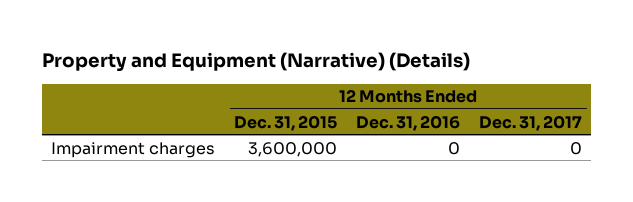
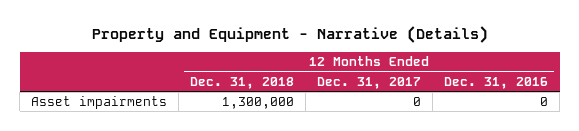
[42,52,471,73] Property and Equipment (Narrative) (Details) -> [91,26,488,44] Property and Equipment - Narrative (Details)
[234,114,338,131] Dec. 31, 2015 -> none
none -> [190,76,295,89] Dec. 31, 2018
[51,141,216,158] Impairment charges -> [31,96,168,110] Asset impairments

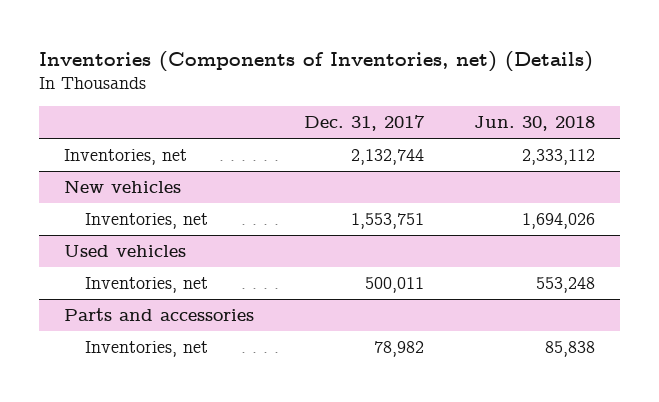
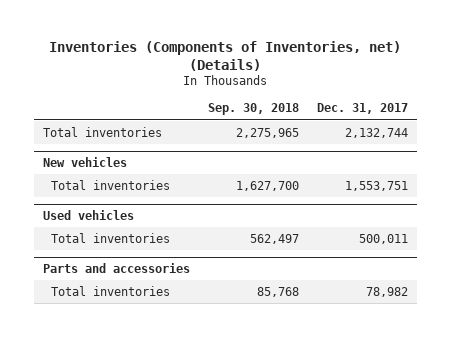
[474,116,596,132] Jun. 30, 2018 -> none
none -> [207,103,299,116] Sep. 30, 2018
[63,149,187,166] Inventories, net -> [42,126,162,137] Total inventories
[84,213,208,230] Inventories, net -> [51,179,171,190] Total inventories
[84,277,208,294] Inventories, net -> [51,232,171,243] Total inventories
[84,341,208,358] Inventories, net -> [51,285,171,296] Total inventories

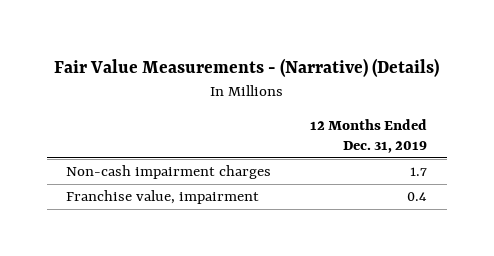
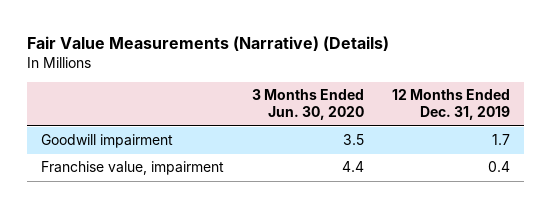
[53,58,439,78] Fair Value Measurements - (Narrative) (Details) -> [27,35,390,51] Fair Value Measurements (Narrative) (Details)
none -> [252,89,365,121] 3 Months Ended Jun. 30, 2020
[66,165,272,180] Non-cash impairment charges -> [41,134,174,149] Goodwill impairment

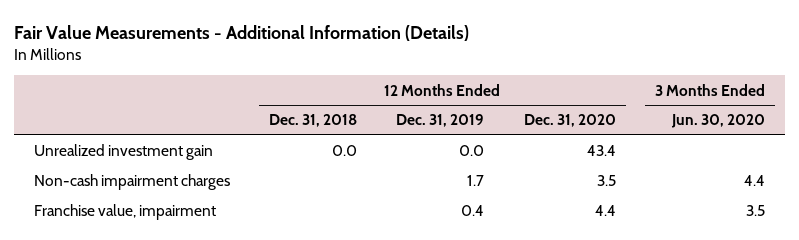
[27,35,390,51] Fair Value Measurements (Narrative) (Details) -> [14,24,470,41] Fair Value Measurements - Additional Information (Details)
none -> [269,114,358,128] Dec. 31, 2018
none -> [523,114,616,128] Dec. 31, 2020
none -> [33,144,213,161] Unrealized investment gain
[41,134,174,149] Goodwill impairment -> [33,174,230,191] Non-cash impairment charges
[343,134,365,146] 3.5 -> [744,175,766,187] 4.4
[342,161,365,173] 4.4 -> [746,205,766,217] 3.5

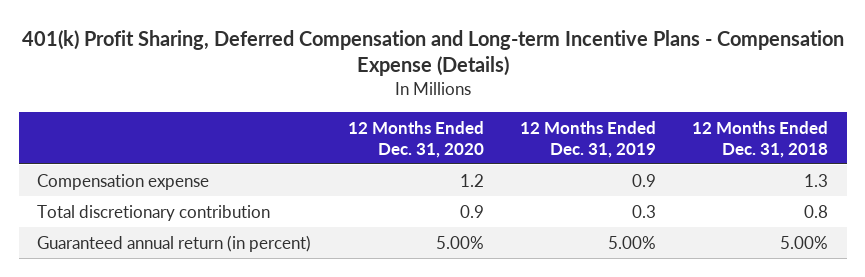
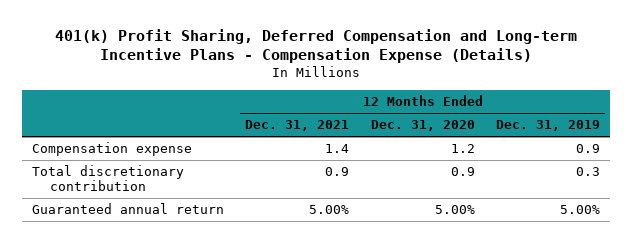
[692,120,829,158] 12 Months Ended Dec. 31, 2018 -> none
none -> [245,120,350,132] Dec. 31, 2021
[37,234,312,252] Guaranteed annual return (in percent) -> [32,203,225,215] Guaranteed annual return

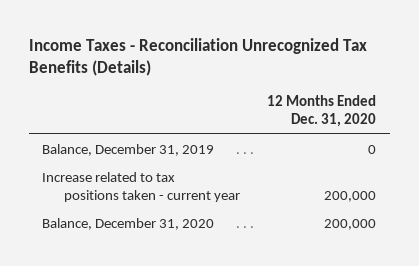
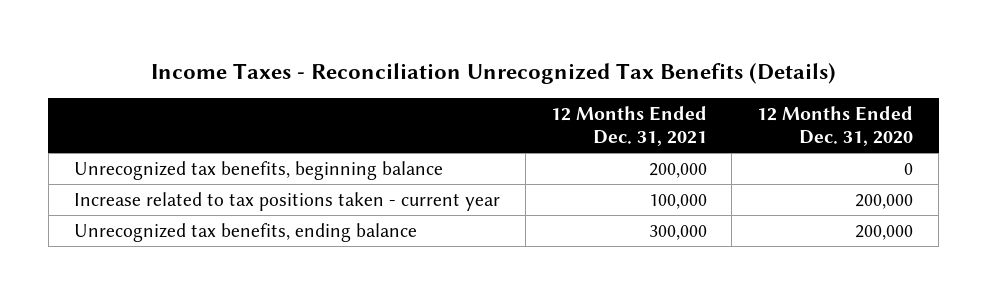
none -> [550,106,707,146] 12 Months Ended Dec. 31, 2021
[42,143,215,156] Balance, December 31, 2019 -> [73,160,443,180] Unrecognized tax benefits, beginning balance
[42,217,215,230] Balance, December 31, 2020 -> [73,222,417,242] Unrecognized tax benefits, ending balance

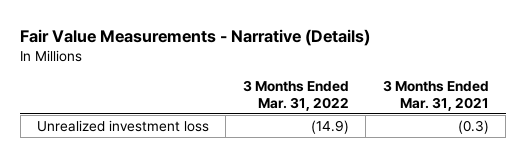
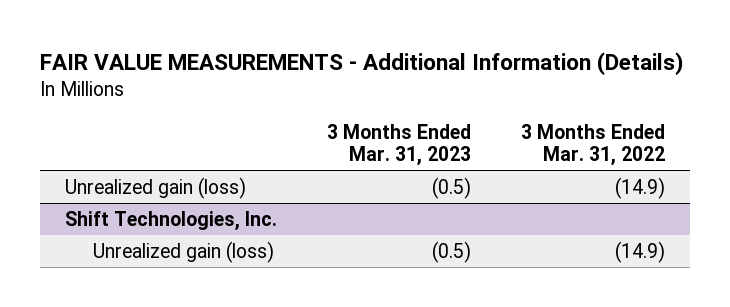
[20,29,371,47] Fair Value Measurements - Narrative (Details) -> [40,52,684,76] FAIR VALUE MEASUREMENTS - Additional Information (Details)
[382,80,489,111] 3 Months Ended Mar. 31, 2021 -> none
none -> [326,123,471,167] 3 Months Ended Mar. 31, 2023
[37,119,210,132] Unrealized investment loss -> [65,176,247,199] Unrealized gain (loss)
none -> [65,210,278,231] Shift Technologies, Inc.
none -> [92,240,274,263] Unrealized gain (loss)

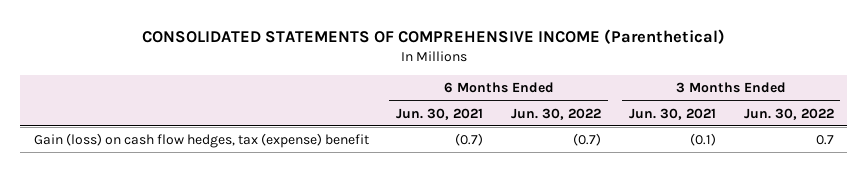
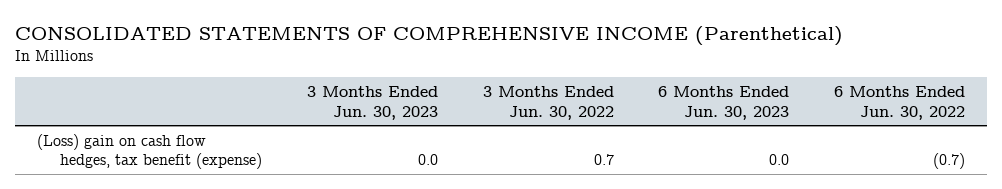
[396,107,484,120] Jun. 30, 2021 -> none
[628,107,716,120] Jun. 30, 2021 -> none
none -> [307,86,439,120] 3 Months Ended Jun. 30, 2023
none -> [658,86,790,120] 6 Months Ended Jun. 30, 2023
[33,133,369,149] Gain (loss) on cash flow hedges, tax (expense) benefit -> [37,133,263,170] (Loss) gain on cash flow hedges, tax benefit (expense)

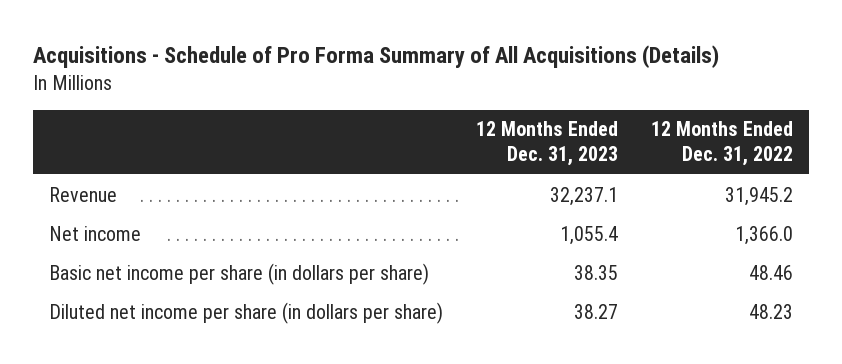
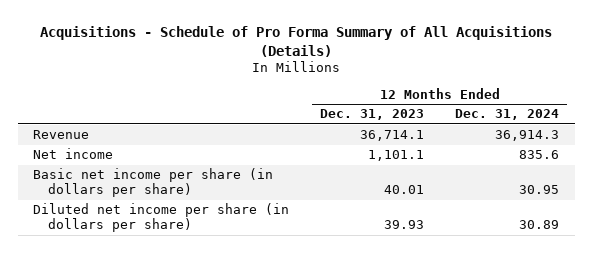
[650,121,793,167] 12 Months Ended Dec. 31, 2022 -> none
none -> [455,109,560,121] Dec. 31, 2024
[549,186,618,206] 32,237.1 -> [360,130,425,142] 36,714.1
[559,225,618,245] 1,055.4 -> [368,150,425,162] 1,101.1
[573,264,618,280] 38.35 -> [384,185,425,195] 40.01
[573,303,618,319] 38.27 -> [384,220,425,230] 39.93

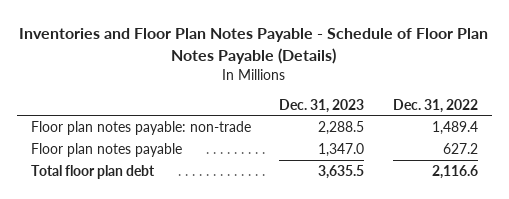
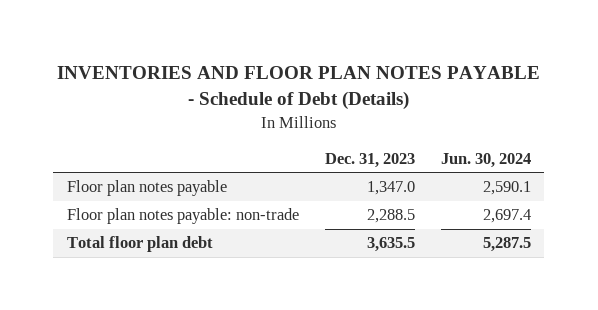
[19,27,489,64] Inventories and Floor Plan Notes Payable - Schedule of Floor Plan Notes Payable (Details) -> [56,66,540,111] INVENTORIES AND FLOOR PLAN NOTES PAYABLE - Schedule of Debt (Details)
[392,98,478,113] Dec. 31, 2022 -> none
none -> [440,152,531,168] Jun. 30, 2024
[31,120,252,135] Floor plan notes payable: non-trade -> [66,208,299,225] Floor plan notes payable: non-trade

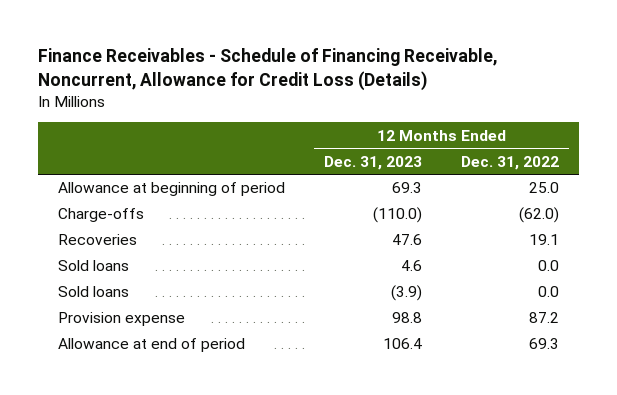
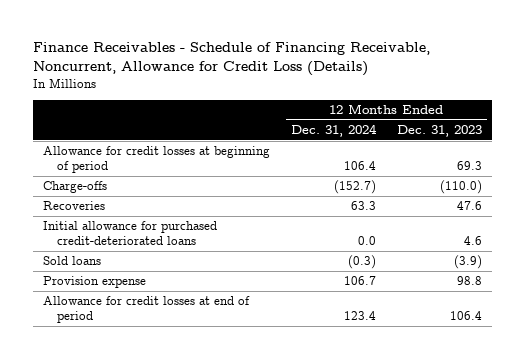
[461,155,560,170] Dec. 31, 2022 -> none
none -> [291,124,378,138] Dec. 31, 2024
[57,182,285,197] Allowance at beginning of period -> [43,146,271,174] Allowance for credit losses at beginning of period
[57,260,129,272] Sold loans -> [43,221,218,246] Initial allowance for purchased credit-deteriorated loans
[57,338,245,353] Allowance at end of period -> [43,296,251,324] Allowance for credit losses at end of period

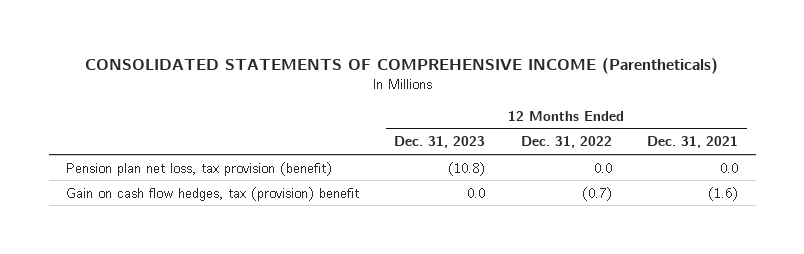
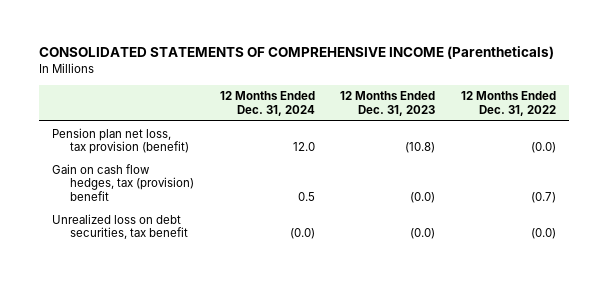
[646,136,738,149] Dec. 31, 2021 -> none
none -> [219,91,315,116] 12 Months Ended Dec. 31, 2024
[593,162,612,173] 0.0 -> [530,142,556,154] (0.0)
[467,187,486,198] 0.0 -> [410,191,436,203] (0.0)
none -> [51,213,188,240] Unrealized loss on debt securities, tax benefit

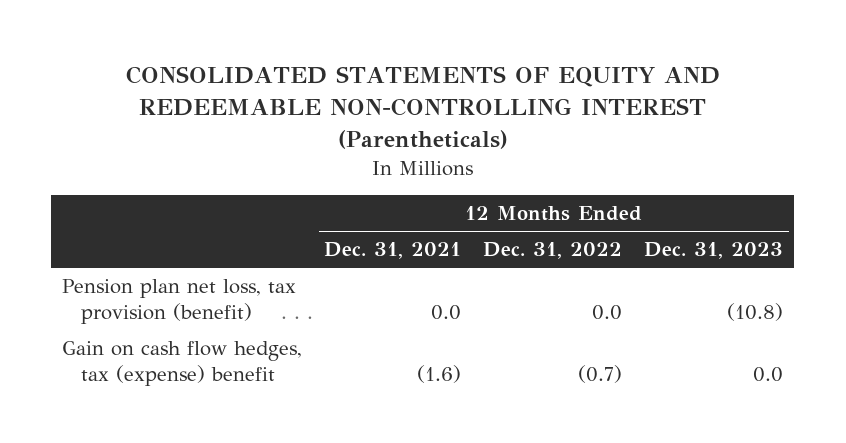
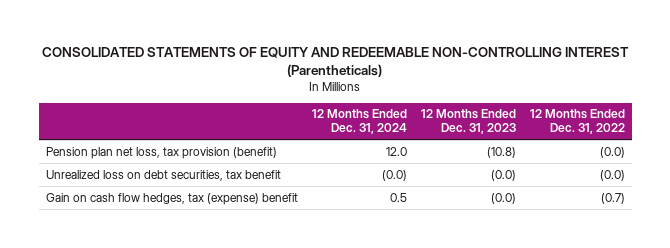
[324,242,462,260] Dec. 31, 2021 -> none
none -> [311,109,407,134] 12 Months Ended Dec. 31, 2024
[592,304,623,320] 0.0 -> [599,146,625,158] (0.0)
none -> [45,169,281,181] Unrealized loss on debt securities, tax benefit
[753,366,784,382] 0.0 -> [490,192,516,204] (0.0)

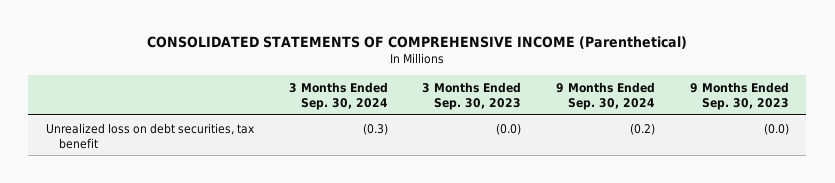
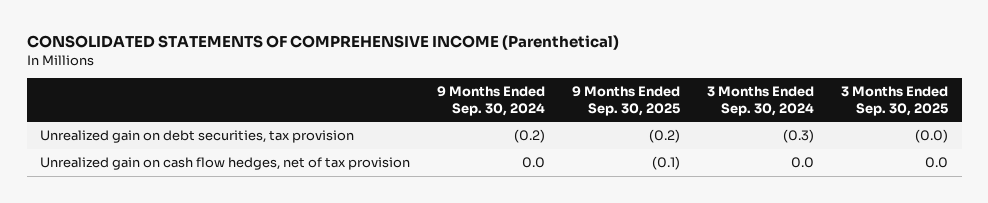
[422,81,522,110] 3 Months Ended Sep. 30, 2023 -> none
[689,81,789,110] 9 Months Ended Sep. 30, 2023 -> none
none -> [572,85,681,116] 9 Months Ended Sep. 30, 2025
none -> [841,85,949,116] 3 Months Ended Sep. 30, 2025
[45,122,255,149] Unrealized loss on debt securities, tax benefit -> [40,130,355,144] Unrealized gain on debt securities, tax provision
none -> [40,157,411,171] Unrealized gain on cash flow hedges, net of tax provision

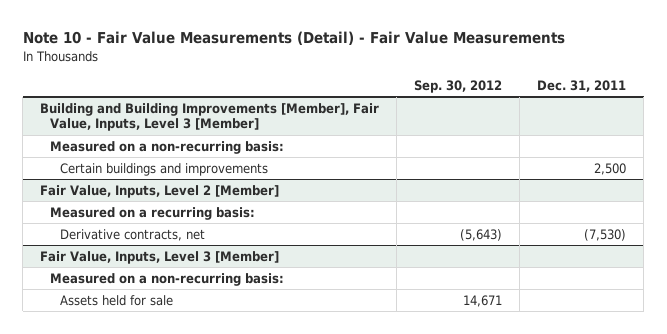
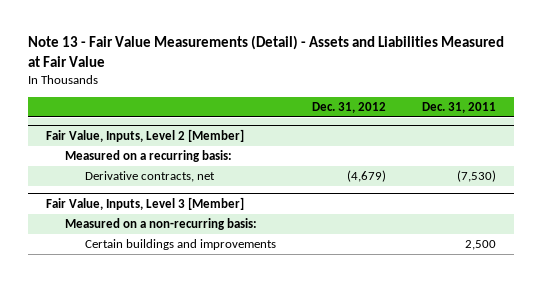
[22,31,565,46] Note 10 - Fair Value Measurements (Detail) - Fair Value Measurements -> [27,35,504,67] Note 13 - Fair Value Measurements (Detail) - Assets and Liabilities Measured at Fair Value
[414,79,503,93] Sep. 30, 2012 -> none
none -> [311,101,386,113] Dec. 31, 2012
[40,102,380,132] Building and Building Improvements [Member], Fair Value, Inputs, Level 3 [Member] -> none
[50,140,285,154] Measured on a non-recurring basis: -> none
[60,162,269,176] Certain buildings and improvements -> none
[60,294,174,306] Assets held for sale -> none
none -> [84,239,276,251] Certain buildings and improvements

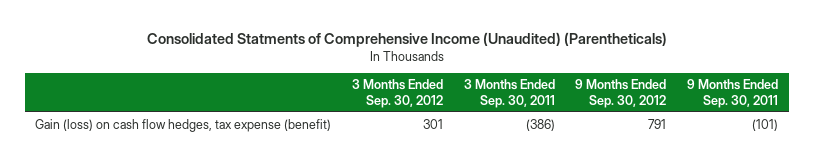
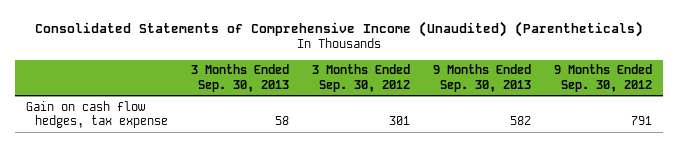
[146,31,667,47] Consolidated Statments of Comprehensive Income (Unaudited) (Parentheticals) -> [34,20,643,37] Consolidated Statements of Comprehensive Income (Unaudited) (Parentheticals)
[463,78,555,109] 3 Months Ended Sep. 30, 2011 -> none
[687,78,779,109] 9 Months Ended Sep. 30, 2011 -> none
none -> [191,64,290,92] 3 Months Ended Sep. 30, 2013
none -> [432,64,531,92] 9 Months Ended Sep. 30, 2013
[34,118,331,132] Gain (loss) on cash flow hedges, tax expense (benefit) -> [26,100,169,129] Gain on cash flow hedges, tax expense

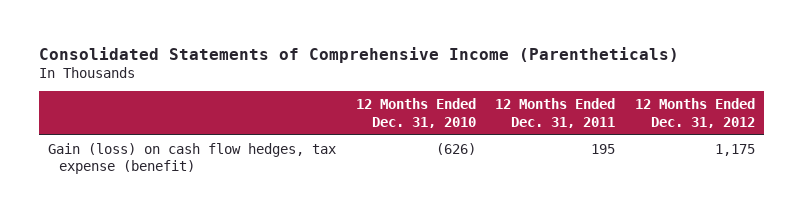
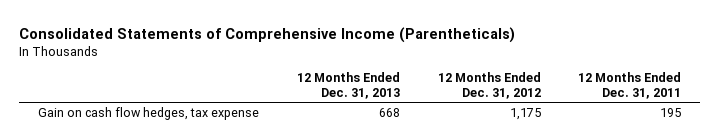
[355,98,476,128] 12 Months Ended Dec. 31, 2010 -> none
none -> [296,72,400,100] 12 Months Ended Dec. 31, 2013
[48,142,337,175] Gain (loss) on cash flow hedges, tax expense (benefit) -> [38,106,260,120] Gain on cash flow hedges, tax expense

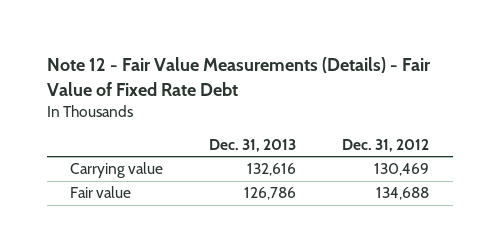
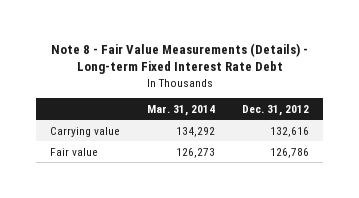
[47,57,432,96] Note 12 - Fair Value Measurements (Details) - Fair Value of Fixed Rate Debt -> [50,42,308,75] Note 8 - Fair Value Measurements (Details) - Long-term Fixed Interest Rate Debt
[209,139,297,153] Dec. 31, 2013 -> none
none -> [147,104,216,116] Mar. 31, 2014
[374,163,430,177] 130,469 -> [270,126,310,137] 132,616
[376,187,430,201] 134,688 -> [270,147,310,158] 126,786

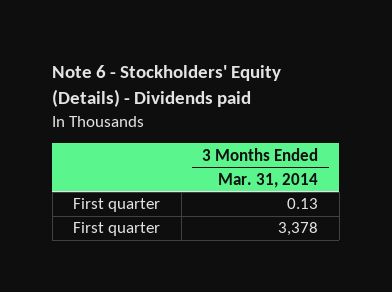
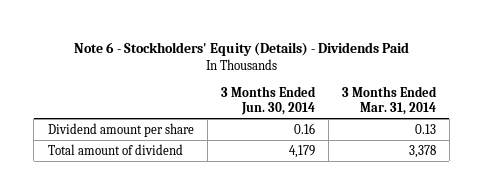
[52,65,282,108] Note 6 - Stockholders' Equity (Details) - Dividends paid -> [73,42,409,57] Note 6 - Stockholders' Equity (Details) - Dividends Paid
none -> [220,85,316,115] 3 Months Ended Jun. 30, 2014
[73,198,161,213] First quarter -> [47,122,194,137] Dividend amount per share
[73,222,161,237] First quarter -> [47,143,183,155] Total amount of dividend

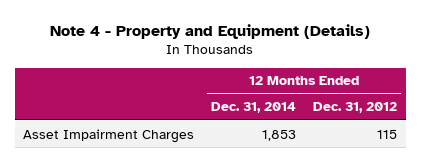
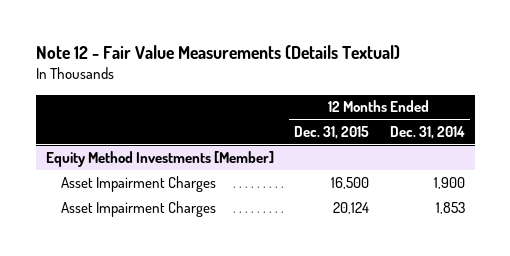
[50,23,371,39] Note 4 - Property and Equipment (Details) -> [35,45,400,60] Note 12 - Fair Value Measurements (Details Textual)
[313,102,398,114] Dec. 31, 2012 -> none
none -> [294,126,370,140] Dec. 31, 2015
none -> [45,150,274,167] Equity Method Investments [Member]
none -> [61,175,217,192] Asset Impairment Charges

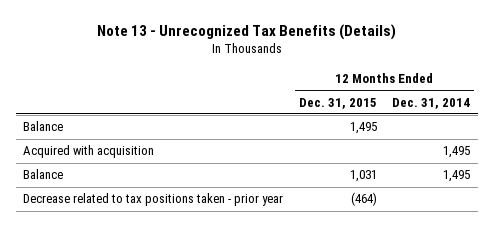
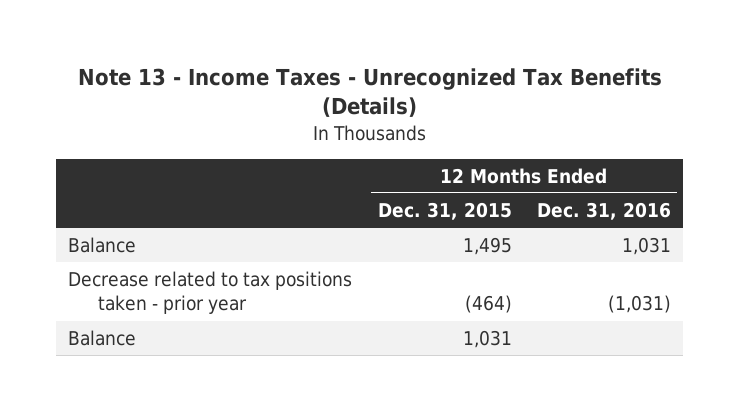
[96,23,396,40] Note 13 - Unrecognized Tax Benefits (Details) -> [77,68,662,118] Note 13 - Income Taxes - Unrecognized Tax Benefits (Details)
[392,97,471,109] Dec. 31, 2014 -> none
none -> [536,201,671,220] Dec. 31, 2016
[23,145,155,159] Acquired with acquisition -> none
[23,169,64,180] Balance -> [68,330,137,347] Balance

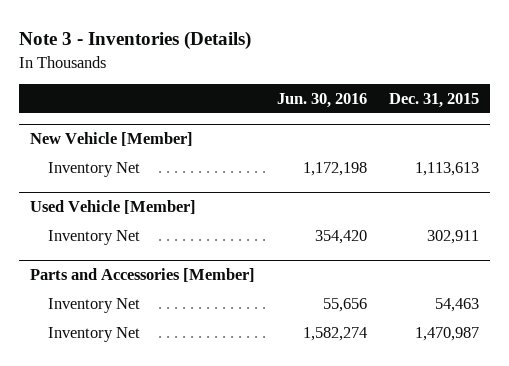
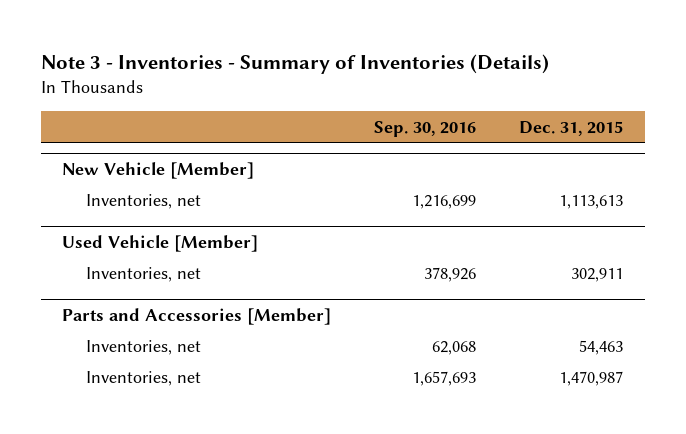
[19,31,252,51] Note 3 - Inventories (Details) -> [41,53,550,74] Note 3 - Inventories - Summary of Inventories (Details)
[277,92,368,108] Jun. 30, 2016 -> none
none -> [374,120,477,137] Sep. 30, 2016
[48,161,141,177] Inventory Net -> [86,194,202,210] Inventories, net
[48,229,141,245] Inventory Net -> [86,267,202,283] Inventories, net
[48,297,141,313] Inventory Net -> [86,340,202,356] Inventories, net
[48,326,141,342] Inventory Net -> [86,371,202,387] Inventories, net

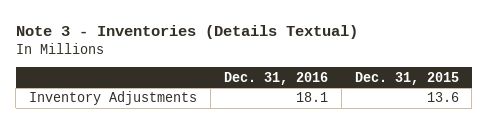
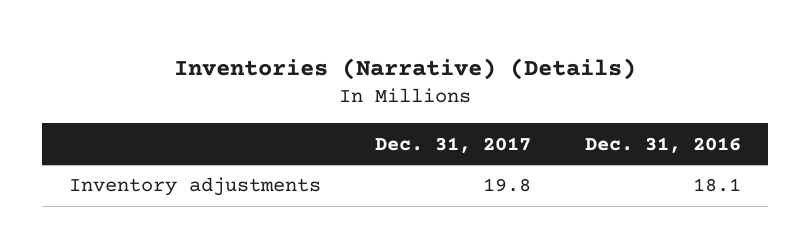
[15,25,358,40] Note 3 - Inventories (Details Textual) -> [174,57,637,80] Inventories (Narrative) (Details)
[354,71,459,85] Dec. 31, 2015 -> none
none -> [375,136,532,153] Dec. 31, 2017
[28,91,197,106] Inventory Adjustments -> [69,177,322,197] Inventory adjustments

